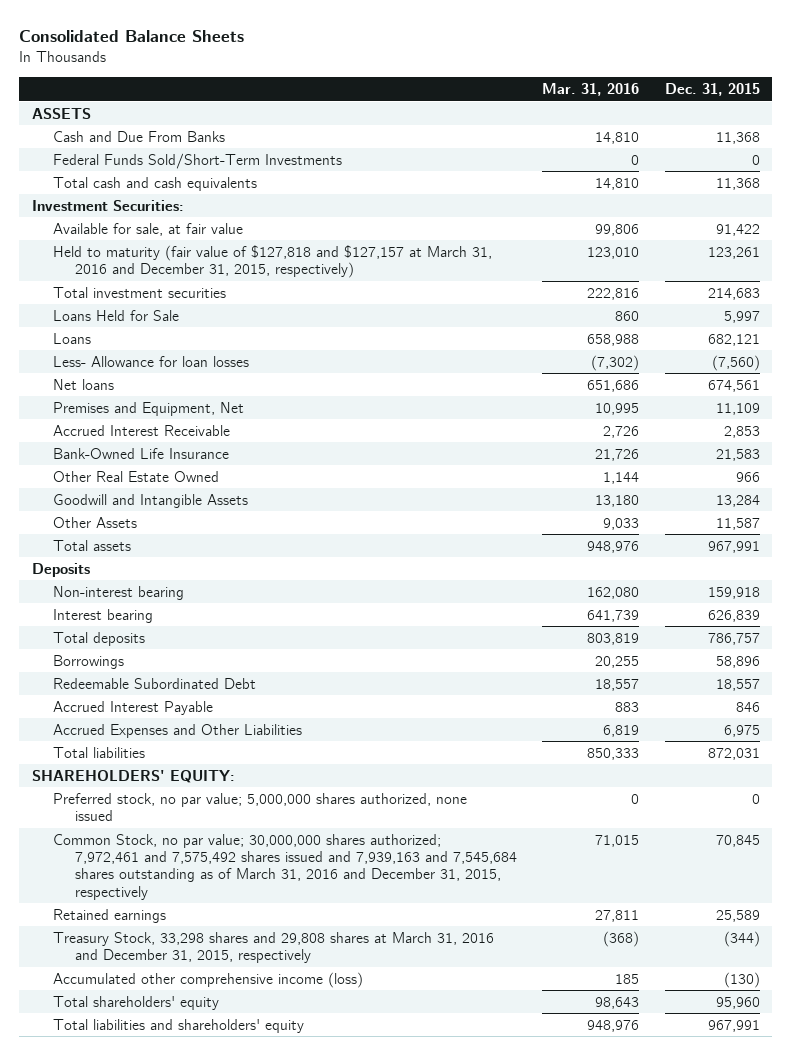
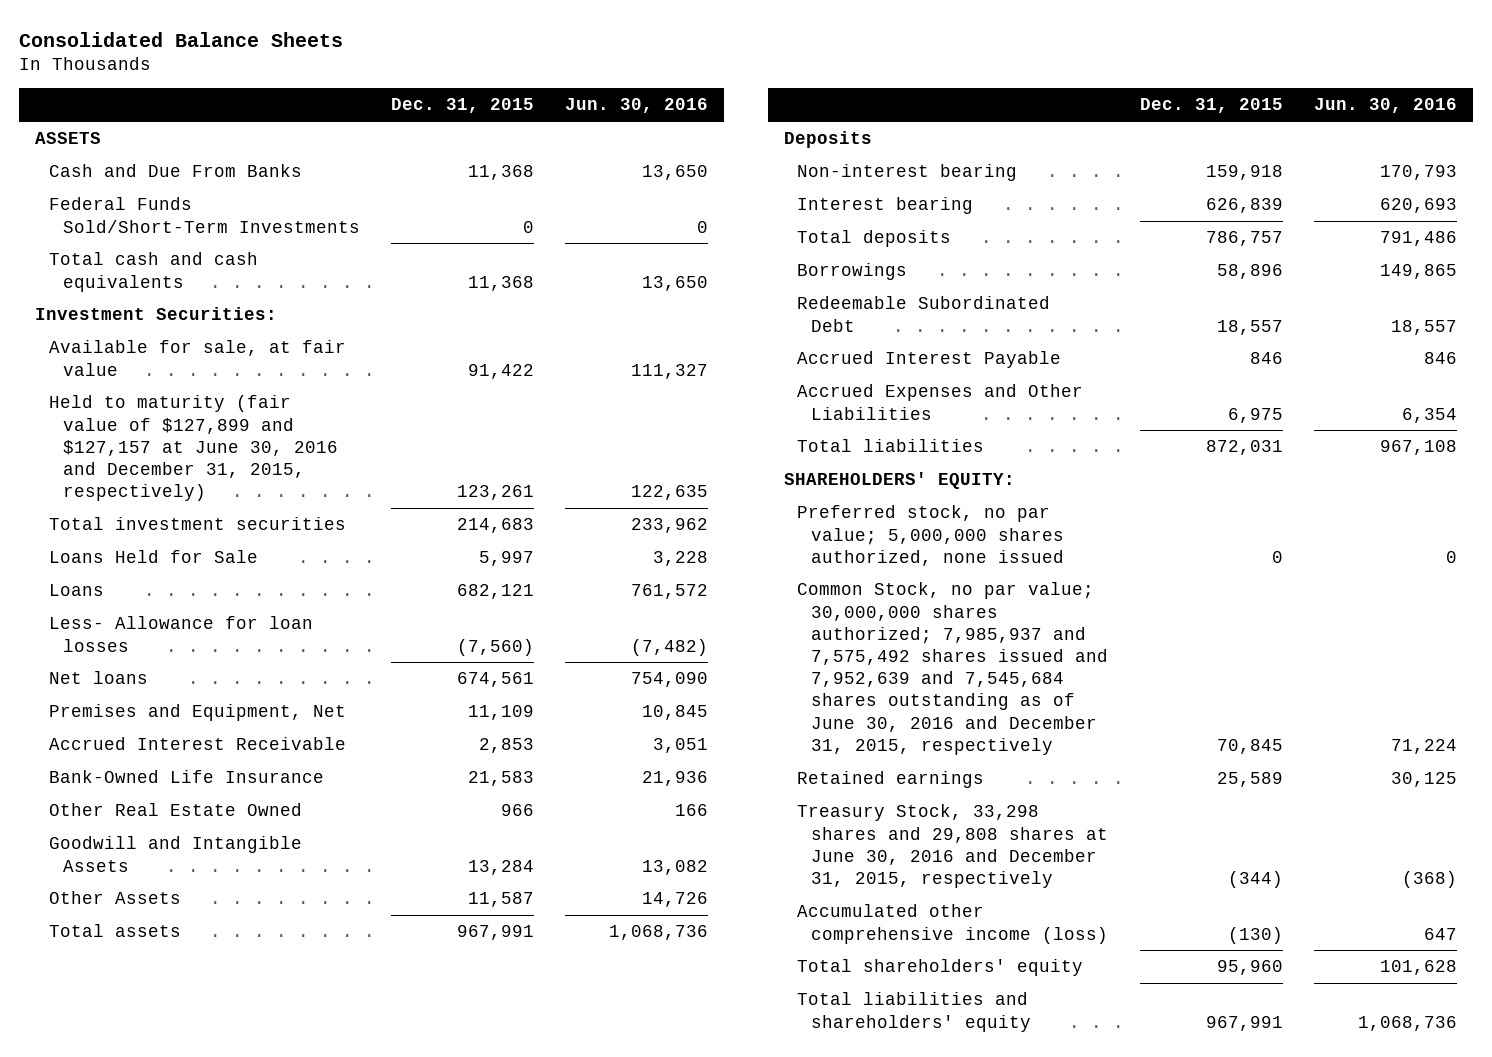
[542,83,640,97] Mar. 31, 2016 -> none
none -> [565,98,709,114] Jun. 30, 2016
[53,244,493,279] Held to maturity (fair value of $127,818 and $127,157 at March 31, 2016 and December 31, 2015, respectively) -> [48,395,338,502] Held to maturity (fair value of $127,899 and $127,157 at June 30, 2016 and December 31, 2015, respectively)
[53,833,517,900] Common Stock, no par value; 30,000,000 shares authorized; 7,972,461 and 7,575,492 shares issued and 7,939,163 and 7,545,684 shares outstanding as of March 31, 2016 and December 31, 2015, respectively -> [797,582,1109,755] Common Stock, no par value; 30,000,000 shares authorized; 7,985,937 and 7,575,492 shares issued and 7,952,639 and 7,545,684 shares outstanding as of June 30, 2016 and December 31, 2015, respectively
[53,931,495,964] Treasury Stock, 33,298 shares and 29,808 shares at March 31, 2016 and December 31, 2015, respectively -> [797,804,1109,888] Treasury Stock, 33,298 shares and 29,808 shares at June 30, 2016 and December 31, 2015, respectively

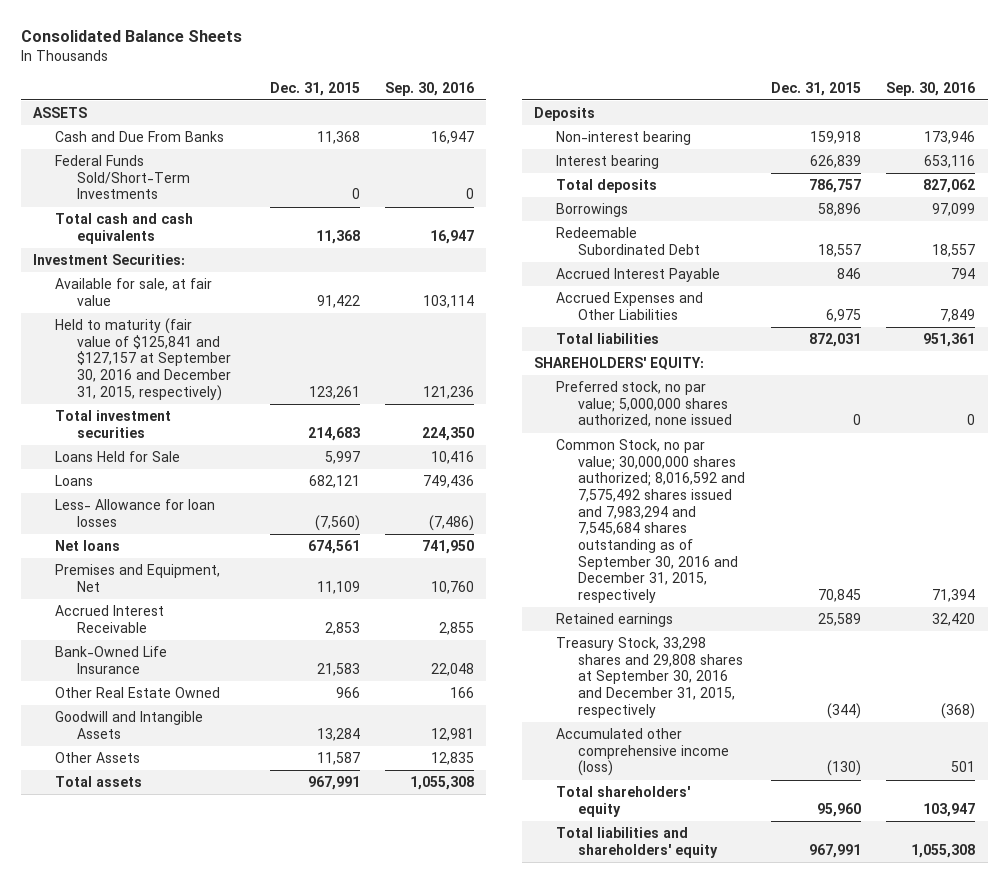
[565,98,709,114] Jun. 30, 2016 -> none
none -> [384,81,474,96] Sep. 30, 2016
[48,395,338,502] Held to maturity (fair value of $127,899 and $127,157 at June 30, 2016 and December 31, 2015, respectively) -> [55,318,232,401] Held to maturity (fair value of $125,841 and $127,157 at September 30, 2016 and December 31, 2015, respectively)
[797,582,1109,755] Common Stock, no par value; 30,000,000 shares authorized; 7,985,937 and 7,575,492 shares issued and 7,952,639 and 7,545,684 shares outstanding as of June 30, 2016 and December 31, 2015, respectively -> [556,439,746,604] Common Stock, no par value; 30,000,000 shares authorized; 8,016,592 and 7,575,492 shares issued and 7,983,294 and 7,545,684 shares outstanding as of September 30, 2016 and December 31, 2015, respectively
[797,804,1109,888] Treasury Stock, 33,298 shares and 29,808 shares at June 30, 2016 and December 31, 2015, respectively -> [556,637,744,718] Treasury Stock, 33,298 shares and 29,808 shares at September 30, 2016 and December 31, 2015, respectively

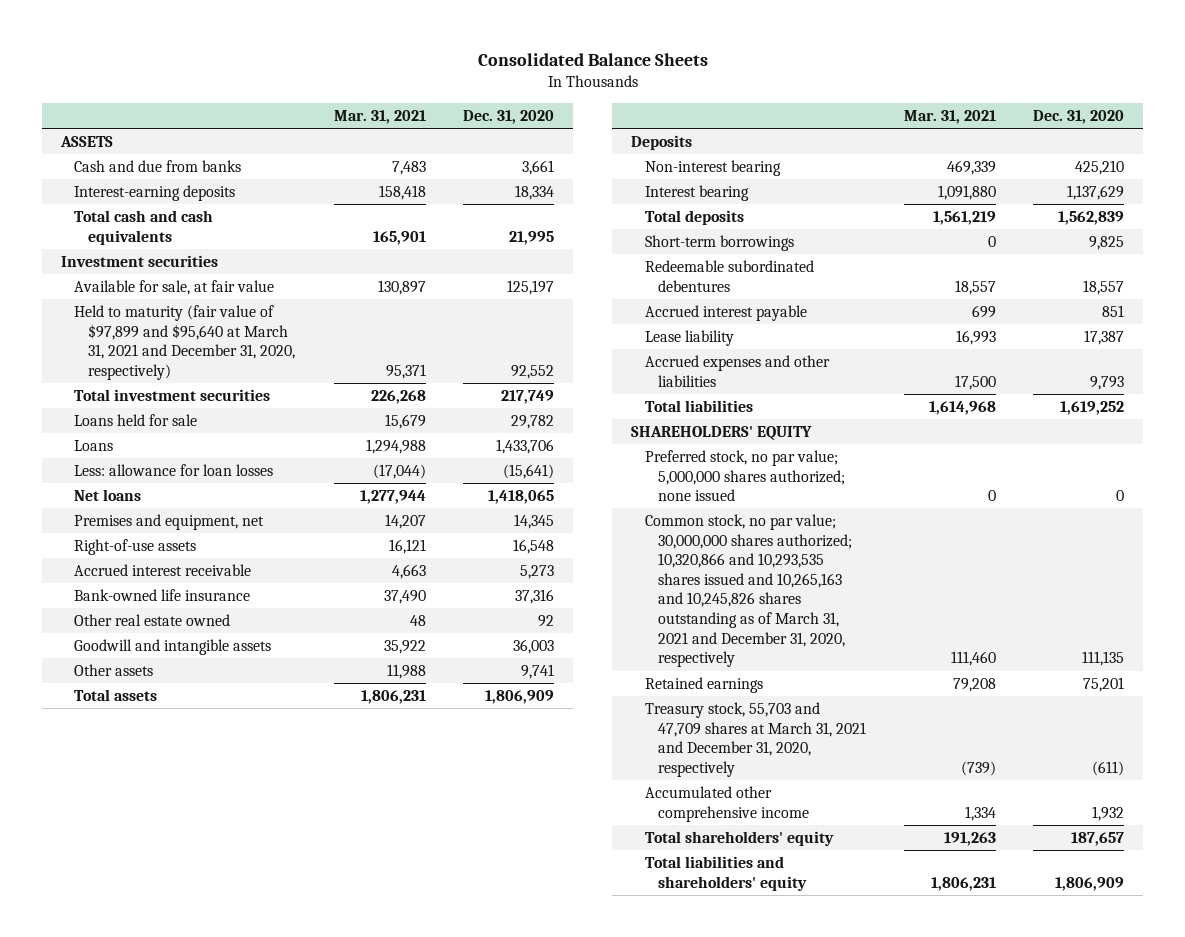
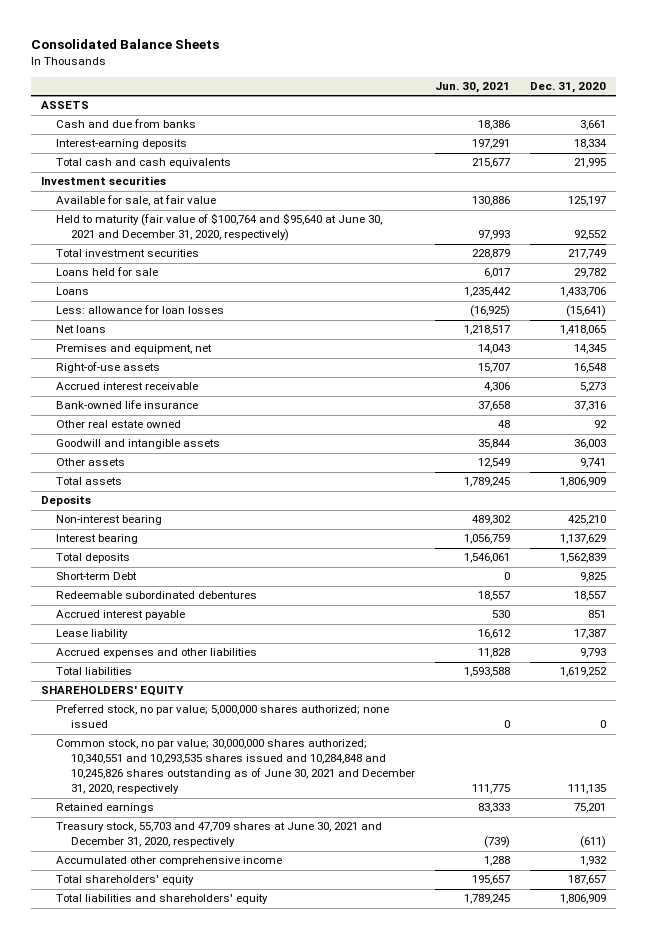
[333,109,426,124] Mar. 31, 2021 -> none
none -> [435,81,511,93] Jun. 30, 2021
[74,304,296,380] Held to maturity (fair value of $97,899 and $95,640 at March 31, 2021 and December 31, 2020, respectively) -> [56,213,383,242] Held to maturity (fair value of $100,764 and $95,640 at June 30, 2021 and December 31, 2020, respectively)
[644,234,794,251] Short-term borrowings -> [56,572,138,581] Short-term Debt
[644,513,853,668] Common stock, no par value; 30,000,000 shares authorized; 10,320,866 and 10,293,535 shares issued and 10,265,163 and 10,245,826 shares outstanding as of March 31, 2021 and December 31, 2020, respectively -> [56,739,416,795] Common stock, no par value; 30,000,000 shares authorized; 10,340,551 and 10,293,535 shares issued and 10,284,848 and 10,245,826 shares outstanding as of June 30, 2021 and December 31, 2020, respectively
[644,701,867,777] Treasury stock, 55,703 and 47,709 shares at March 31, 2021 and December 31, 2020, respectively -> [56,822,383,848] Treasury stock, 55,703 and 47,709 shares at June 30, 2021 and December 31, 2020, respectively

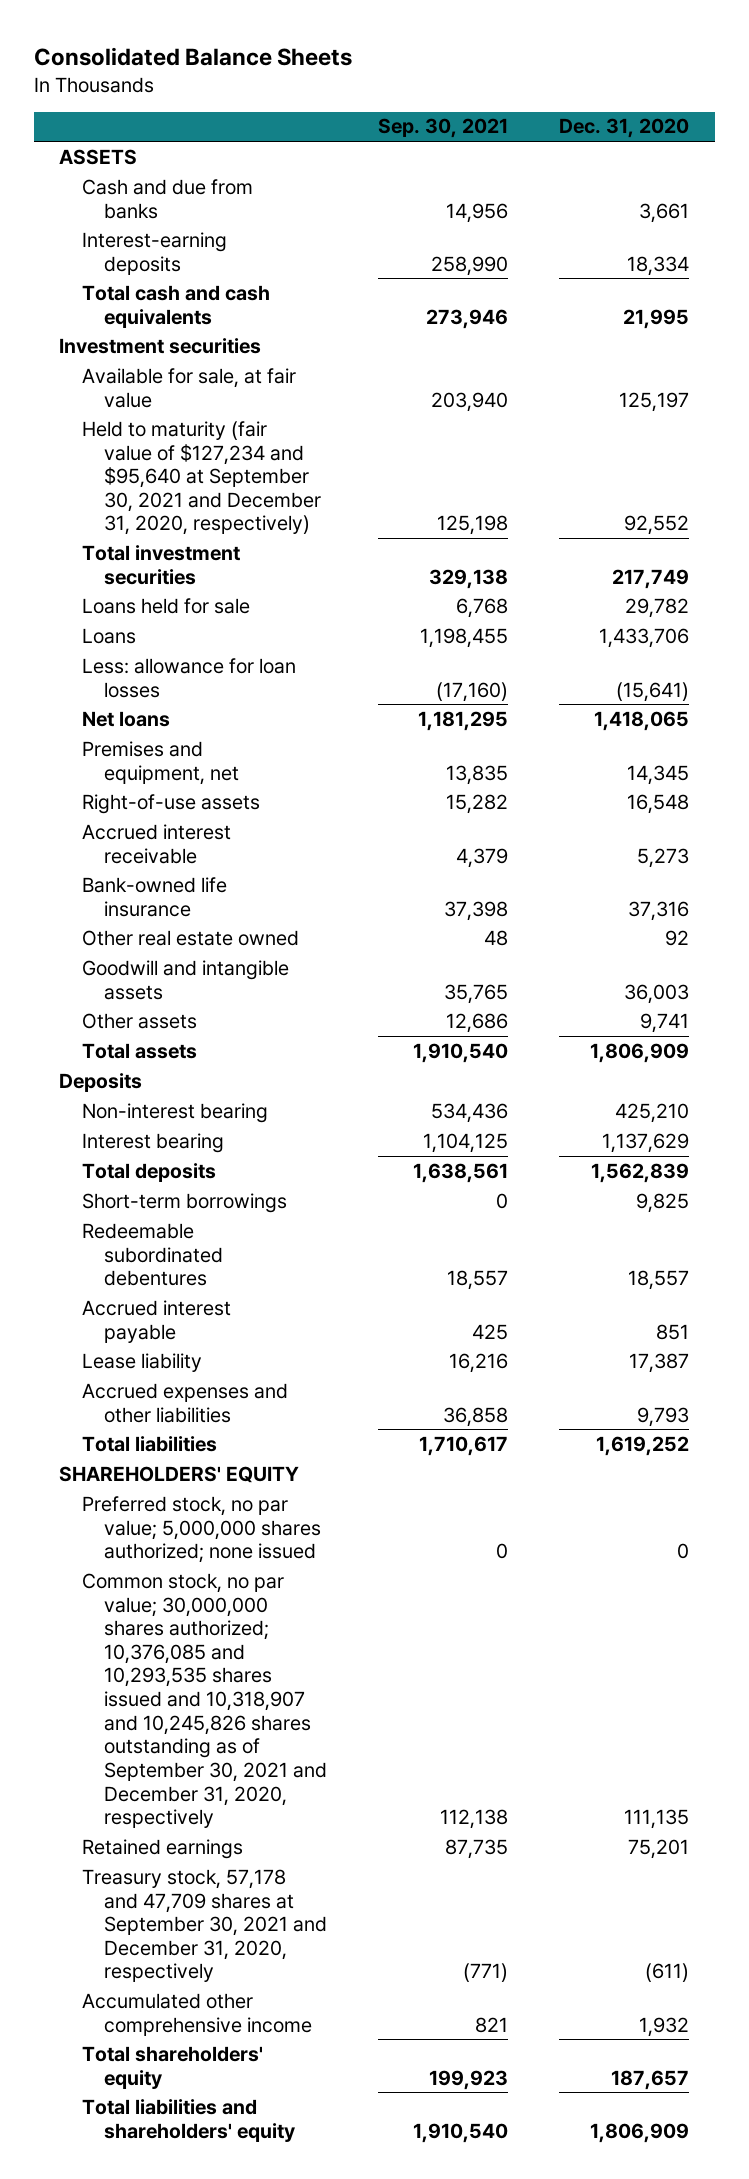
[435,81,511,93] Jun. 30, 2021 -> none
none -> [378,118,509,139] Sep. 30, 2021
[56,213,383,242] Held to maturity (fair value of $100,764 and $95,640 at June 30, 2021 and December 31, 2020, respectively) -> [81,420,321,536] Held to maturity (fair value of $127,234 and $95,640 at September 30, 2021 and December 31, 2020, respectively)
[56,572,138,581] Short-term Debt -> [81,1192,287,1213] Short-term borrowings
[56,739,416,795] Common stock, no par value; 30,000,000 shares authorized; 10,340,551 and 10,293,535 shares issued and 10,284,848 and 10,245,826 shares outstanding as of June 30, 2021 and December 31, 2020, respectively -> [81,1572,327,1829] Common stock, no par value; 30,000,000 shares authorized; 10,376,085 and 10,293,535 shares issued and 10,318,907 and 10,245,826 shares outstanding as of September 30, 2021 and December 31, 2020, respectively
[56,822,383,848] Treasury stock, 55,703 and 47,709 shares at June 30, 2021 and December 31, 2020, respectively -> [81,1868,327,1983] Treasury stock, 57,178 and 47,709 shares at September 30, 2021 and December 31, 2020, respectively

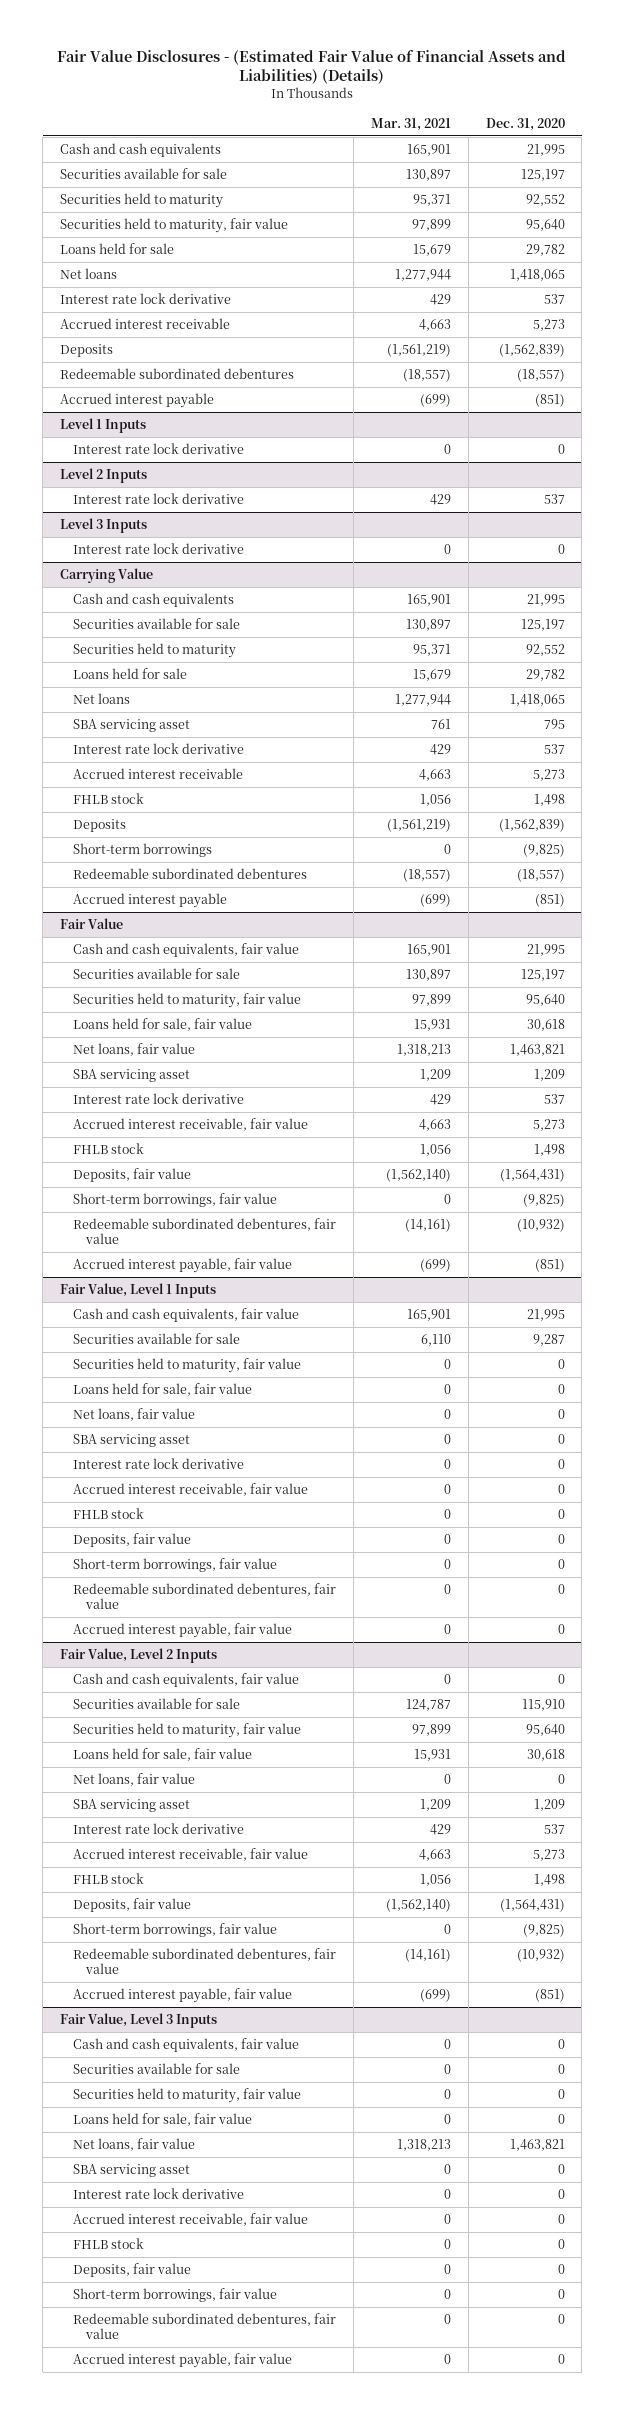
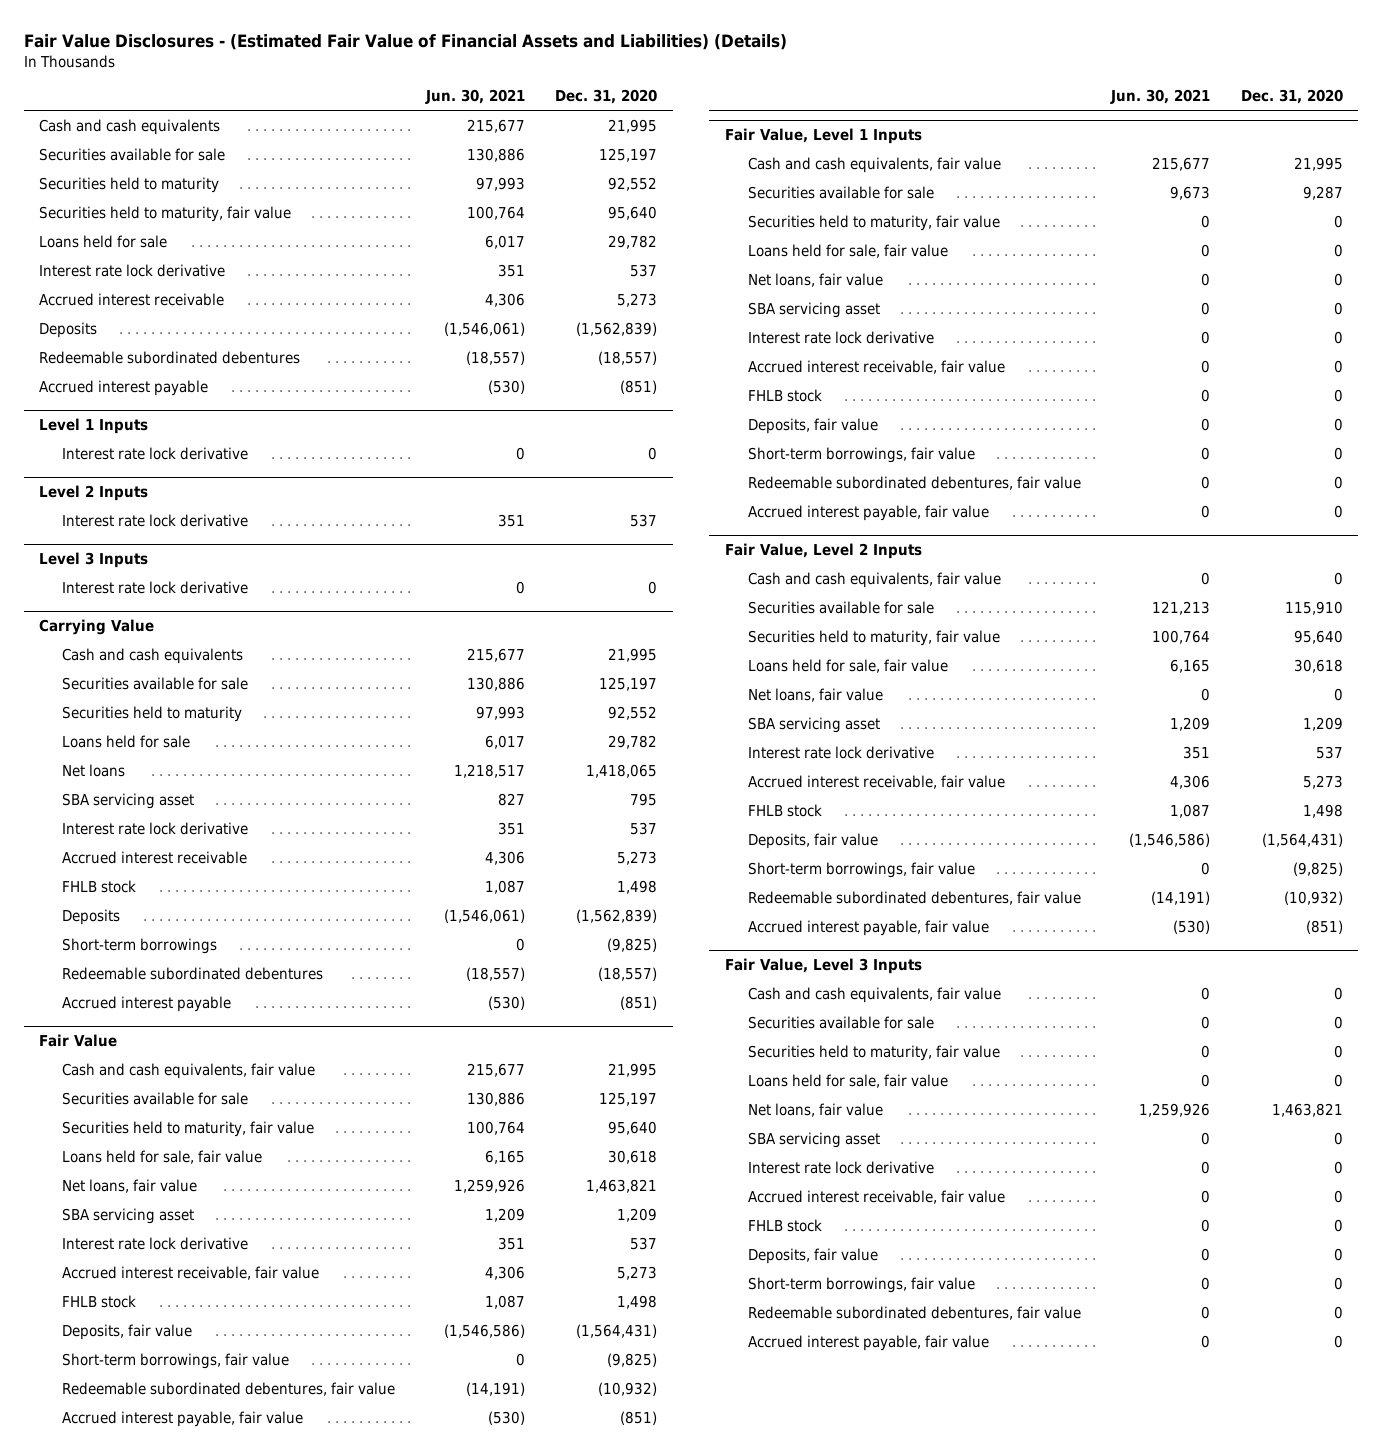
[370,117,451,131] Mar. 31, 2021 -> none
none -> [424,89,525,105] Jun. 30, 2021
[60,267,118,279] Net loans -> none

